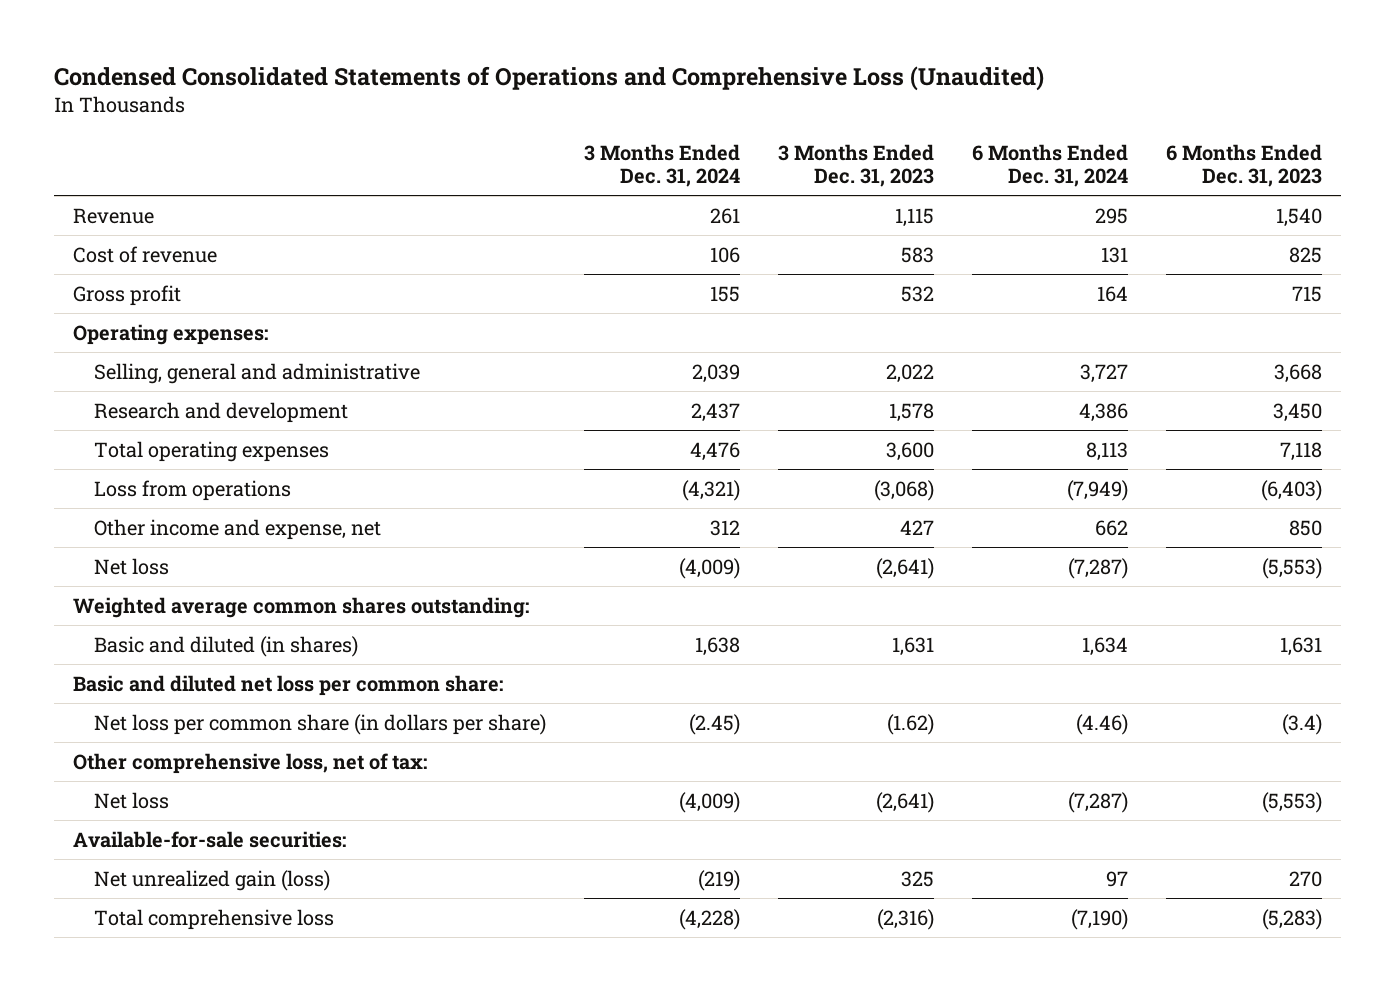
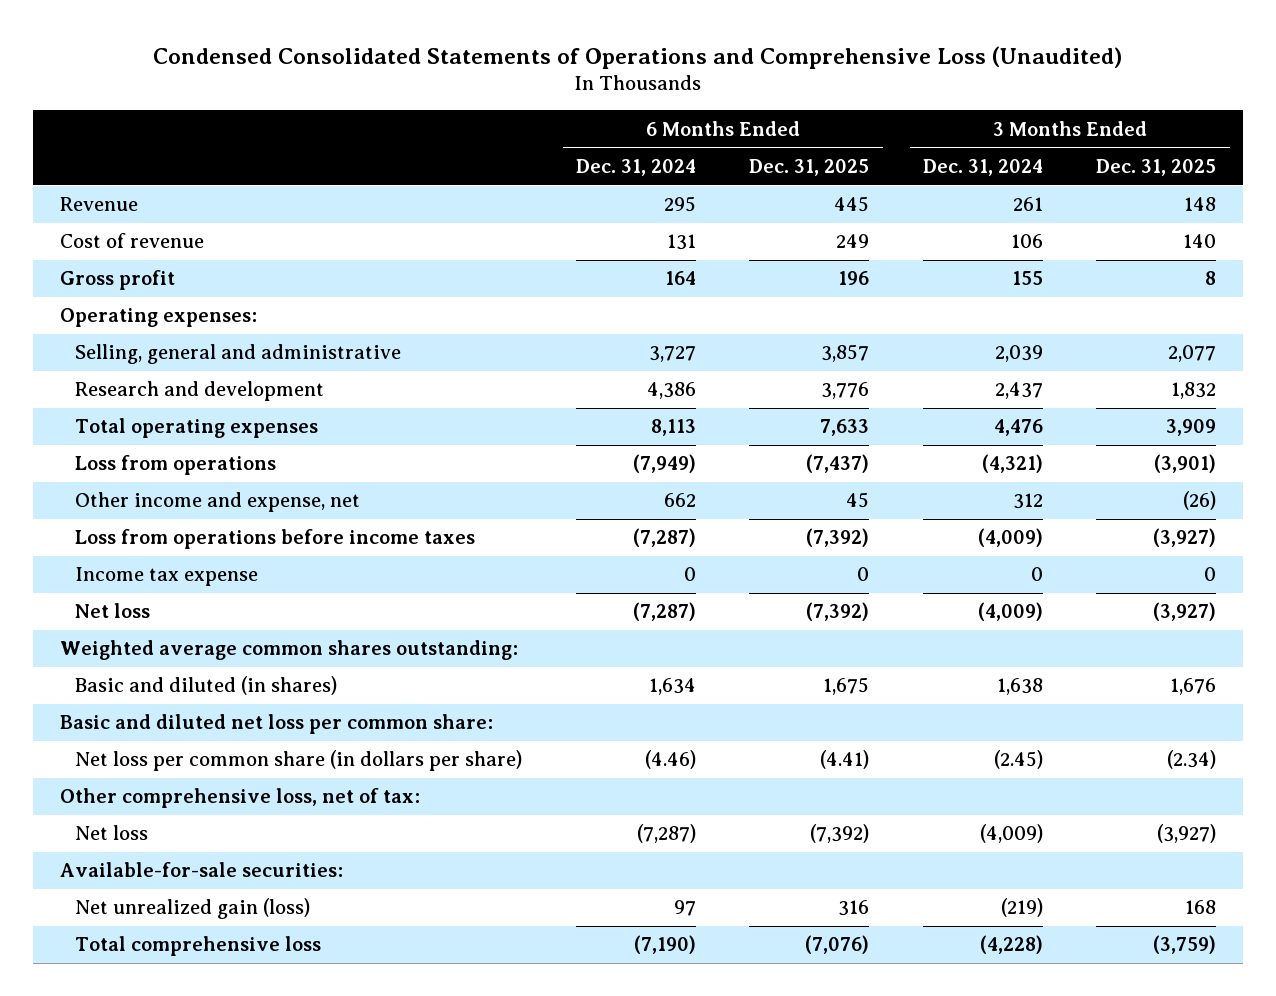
[778,143,935,187] 3 Months Ended Dec. 31, 2023 -> none
[1166,143,1323,187] 6 Months Ended Dec. 31, 2023 -> none
none -> [749,158,870,176] Dec. 31, 2025
none -> [1096,158,1217,176] Dec. 31, 2025
none -> [75,529,476,550] Loss from operations before income taxes
none -> [75,567,259,587] Income tax expense

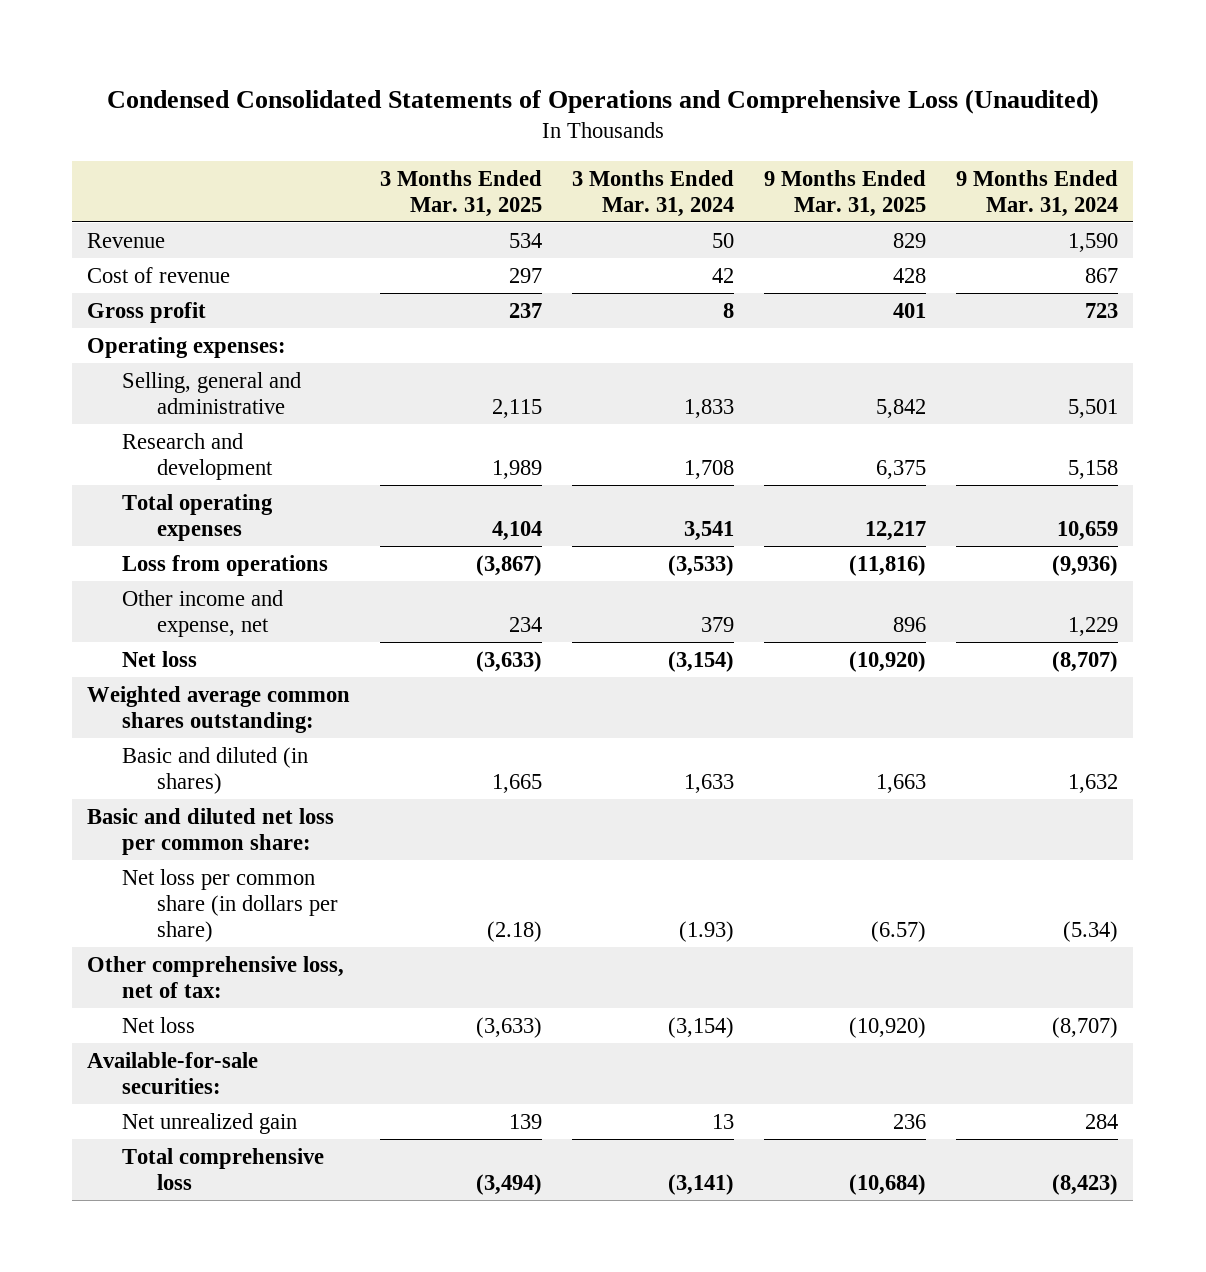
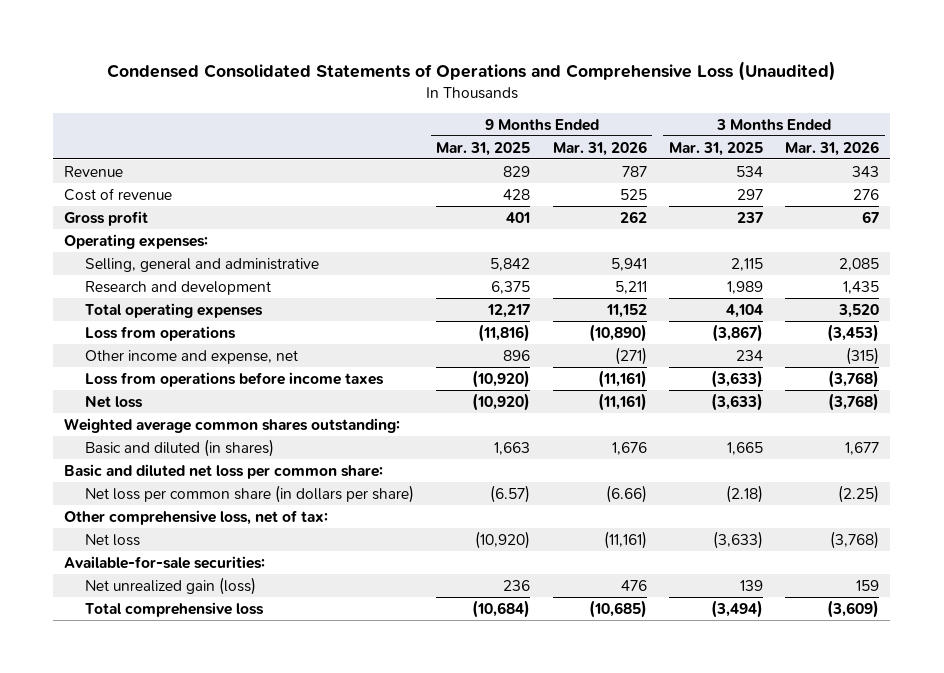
[572,169,735,217] 3 Months Ended Mar. 31, 2024 -> none
[956,169,1119,217] 9 Months Ended Mar. 31, 2024 -> none
none -> [552,140,647,156] Mar. 31, 2026
none -> [785,140,880,156] Mar. 31, 2026
none -> [85,371,385,387] Loss from operations before income taxes
[122,1112,298,1134] Net unrealized gain -> [85,576,257,595] Net unrealized gain (loss)

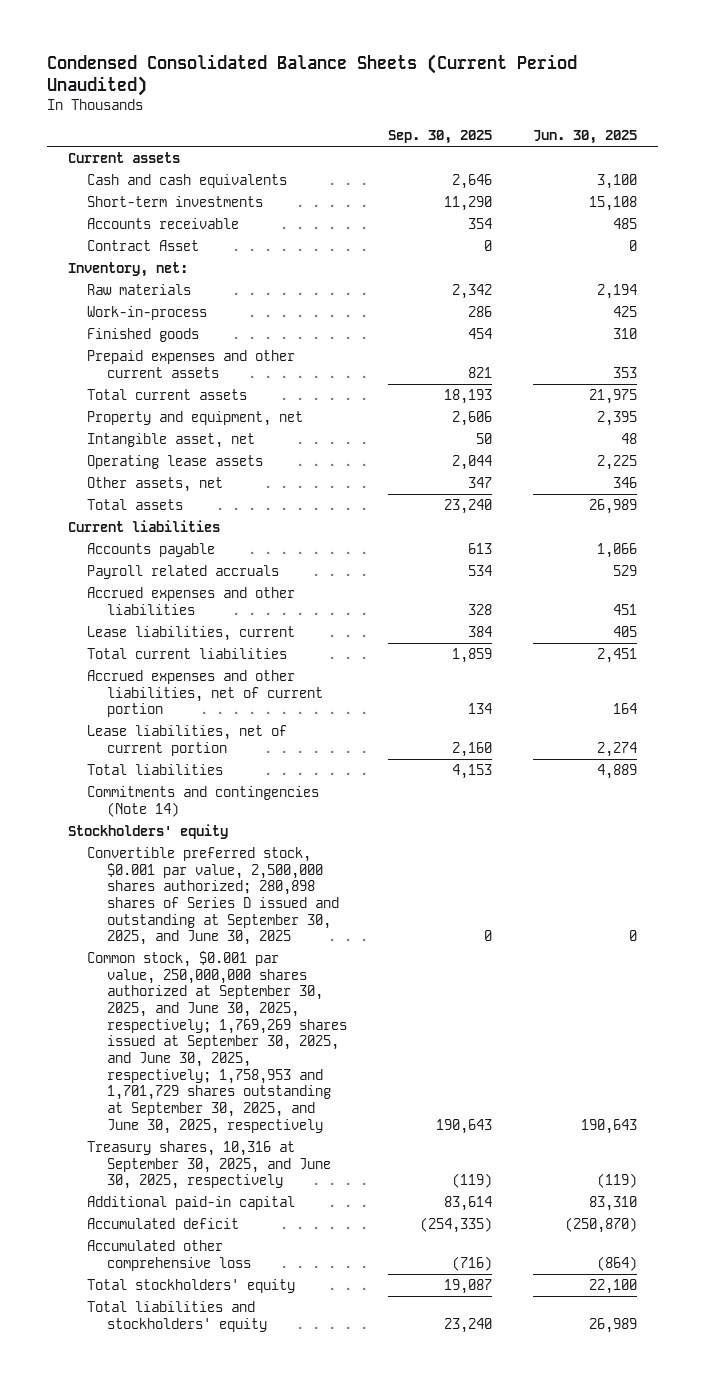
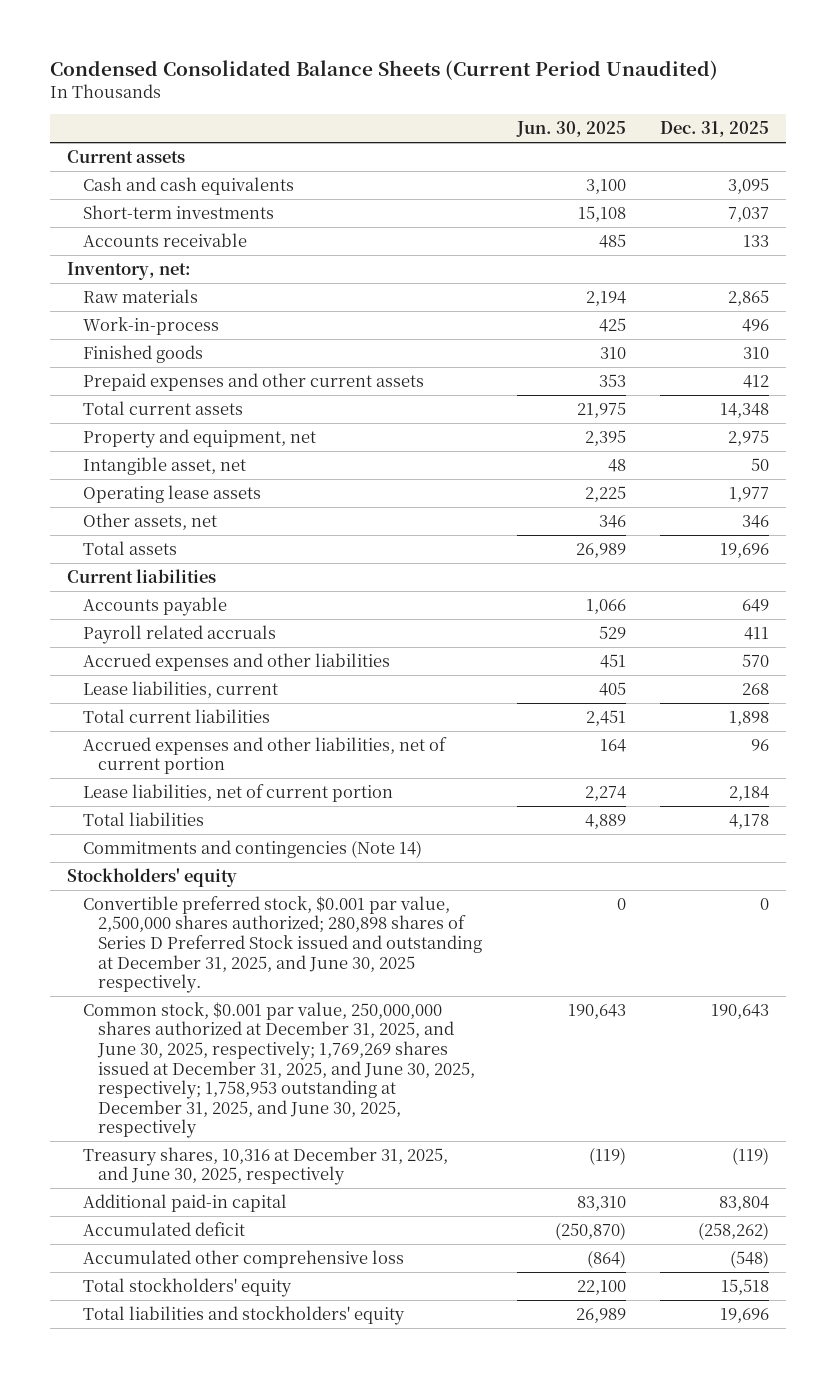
[388,130,493,145] Sep. 30, 2025 -> none
none -> [660,121,770,138] Dec. 31, 2025
[87,239,200,251] Contract Asset -> none
[87,846,339,946] Convertible preferred stock, $0.001 par value, 2,500,000 shares authorized; 280,898 shares of Series D issued and outstanding at September 30, 2025, and June 30, 2025 -> [82,895,483,994] Convertible preferred stock, $0.001 par value, 2,500,000 shares authorized; 280,898 shares of Series D Preferred Stock issued and outstanding at December 31, 2025, and June 30, 2025 respectively.
[87,950,347,1134] Common stock, $0.001 par value, 250,000,000 shares authorized at September 30, 2025, and June 30, 2025, respectively; 1,769,269 shares issued at September 30, 2025, and June 30, 2025, respectively; 1,758,953 and 1,701,729 shares outstanding at September 30, 2025, and June 30, 2025, respectively -> [82,1001,476,1139] Common stock, $0.001 par value, 250,000,000 shares authorized at December 31, 2025, and June 30, 2025, respectively; 1,769,269 shares issued at December 31, 2025, and June 30, 2025, respectively; 1,758,953 outstanding at December 31, 2025, and June 30, 2025, respectively
[87,1140,331,1190] Treasury shares, 10,316 at September 30, 2025, and June 30, 2025, respectively -> [82,1146,448,1186] Treasury shares, 10,316 at December 31, 2025, and June 30, 2025, respectively

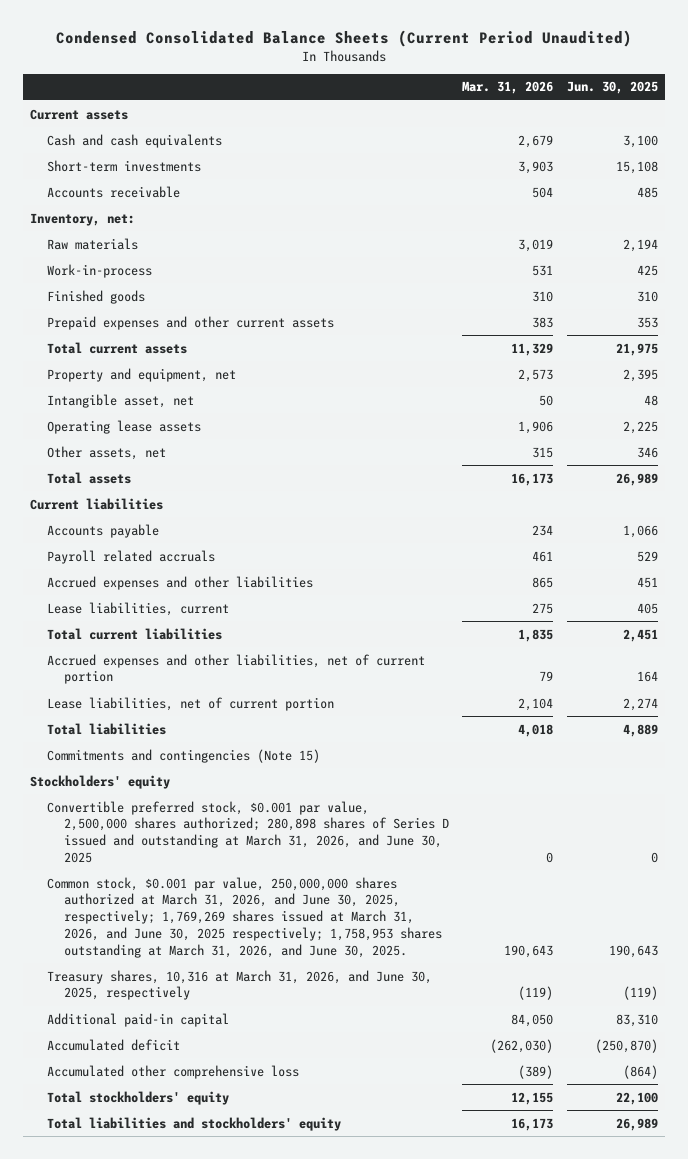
[660,121,770,138] Dec. 31, 2025 -> none
none -> [462,81,554,95] Mar. 31, 2026
[82,839,422,858] Commitments and contingencies (Note 14) -> [46,748,320,763] Commitments and contingencies (Note 15)
[82,895,483,994] Convertible preferred stock, $0.001 par value, 2,500,000 shares authorized; 280,898 shares of Series D Preferred Stock issued and outstanding at December 31, 2025, and June 30, 2025 respectively. -> [46,800,449,863] Convertible preferred stock, $0.001 par value, 2,500,000 shares authorized; 280,898 shares of Series D issued and outstanding at March 31, 2026, and June 30, 2025
[82,1001,476,1139] Common stock, $0.001 par value, 250,000,000 shares authorized at December 31, 2025, and June 30, 2025, respectively; 1,769,269 shares issued at December 31, 2025, and June 30, 2025, respectively; 1,758,953 outstanding at December 31, 2025, and June 30, 2025, respectively -> [46,876,442,958] Common stock, $0.001 par value, 250,000,000 shares authorized at March 31, 2026, and June 30, 2025, respectively; 1,769,269 shares issued at March 31, 2026, and June 30, 2025 respectively; 1,758,953 shares outstanding at March 31, 2026, and June 30, 2025.
[82,1146,448,1186] Treasury shares, 10,316 at December 31, 2025, and June 30, 2025, respectively -> [46,969,432,1001] Treasury shares, 10,316 at March 31, 2026, and June 30, 2025, respectively

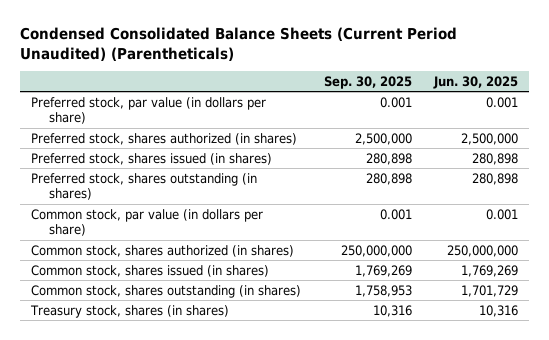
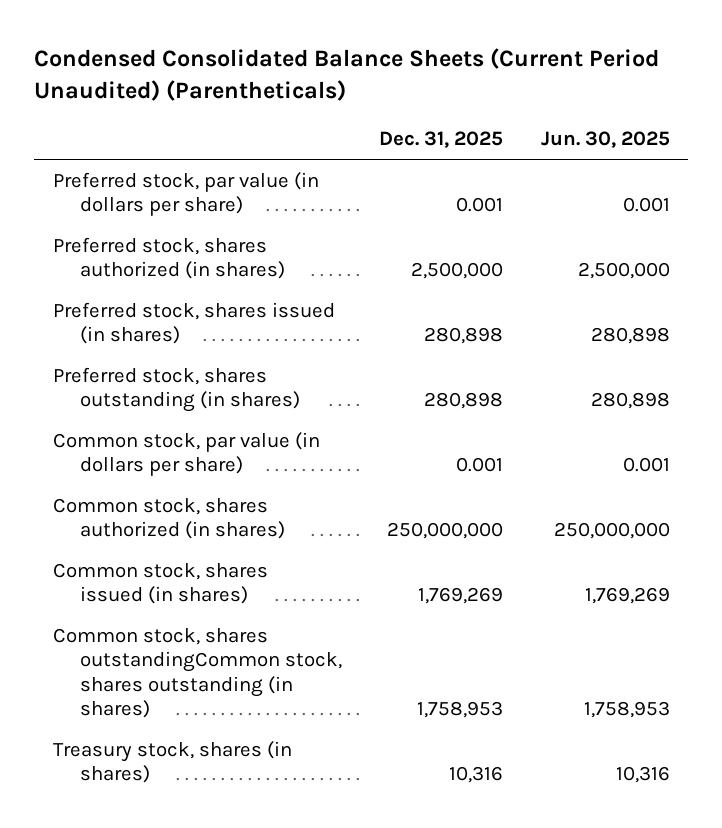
[323,75,412,89] Sep. 30, 2025 -> none
none -> [379,131,504,149] Dec. 31, 2025
[31,284,302,298] Common stock, shares outstanding (in shares) -> [52,627,342,719] Common stock, shares outstandingCommon stock, shares outstanding (in shares)
[460,284,518,297] 1,701,729 -> [583,701,670,719] 1,758,953

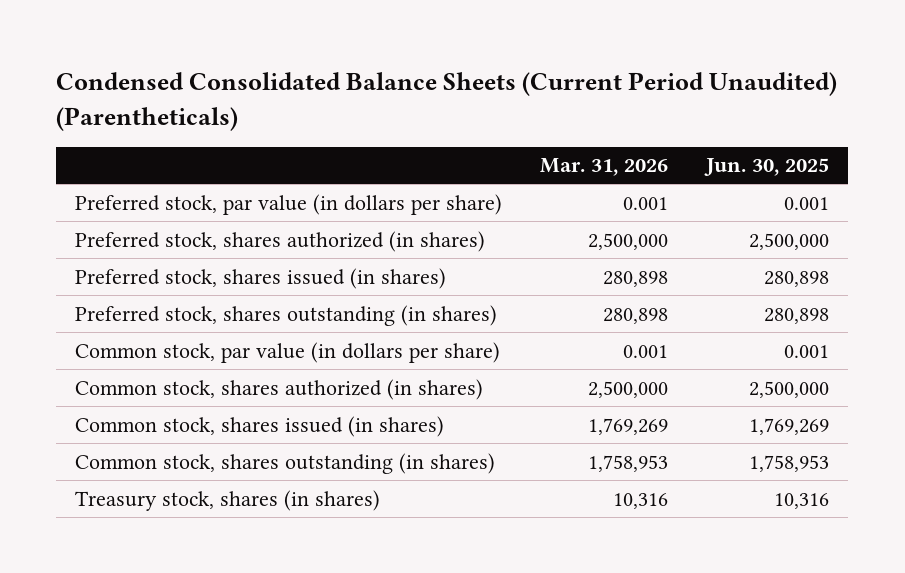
[379,131,504,149] Dec. 31, 2025 -> none
none -> [540,158,669,177] Mar. 31, 2026
[553,522,670,540] 250,000,000 -> [749,380,830,398] 2,500,000
[52,627,342,719] Common stock, shares outstandingCommon stock, shares outstanding (in shares) -> [75,452,496,474] Common stock, shares outstanding (in shares)

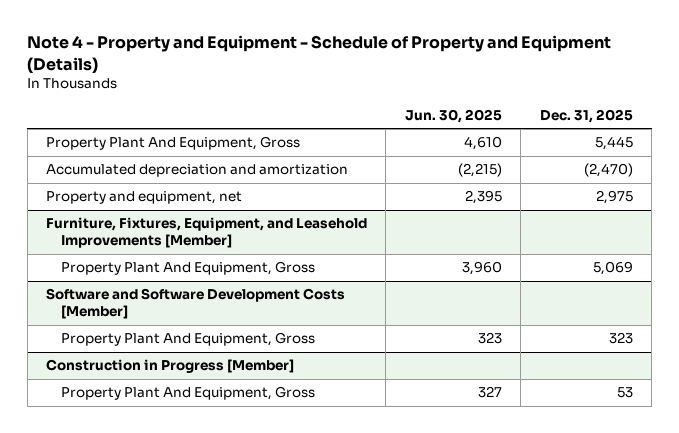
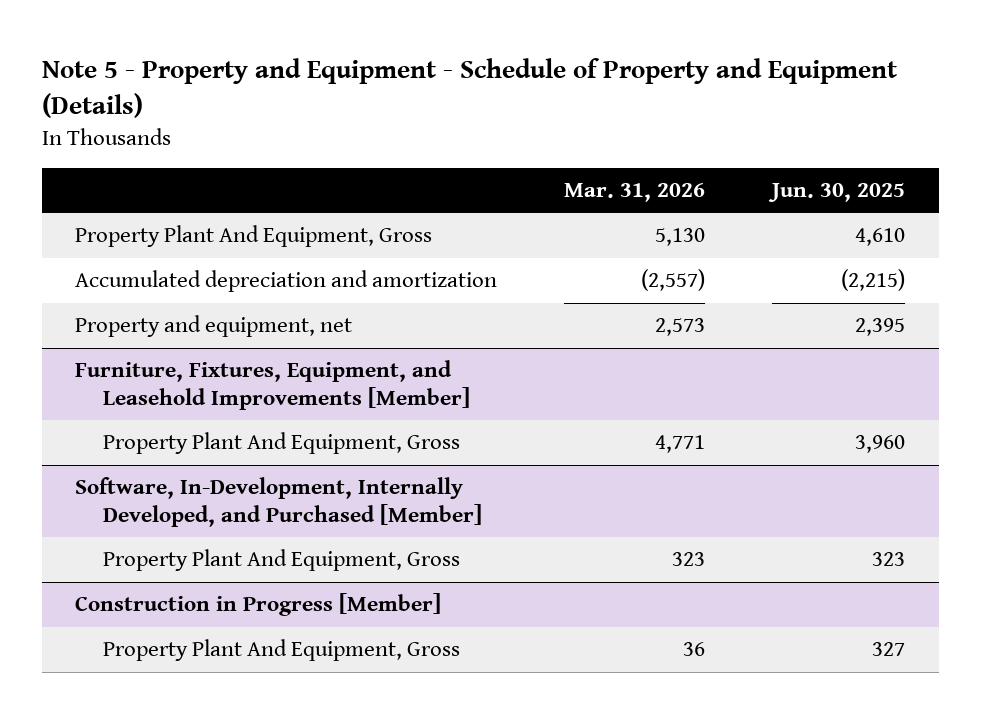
[27,35,612,73] Note 4 - Property and Equipment - Schedule of Property and Equipment (Details) -> [41,57,897,118] Note 5 - Property and Equipment - Schedule of Property and Equipment (Details)
[539,109,633,124] Dec. 31, 2025 -> none
none -> [564,183,706,203] Mar. 31, 2026
[46,288,346,320] Software and Software Development Costs [Member] -> [75,477,483,528] Software, In-Development, Internally Developed, and Purchased [Member]

